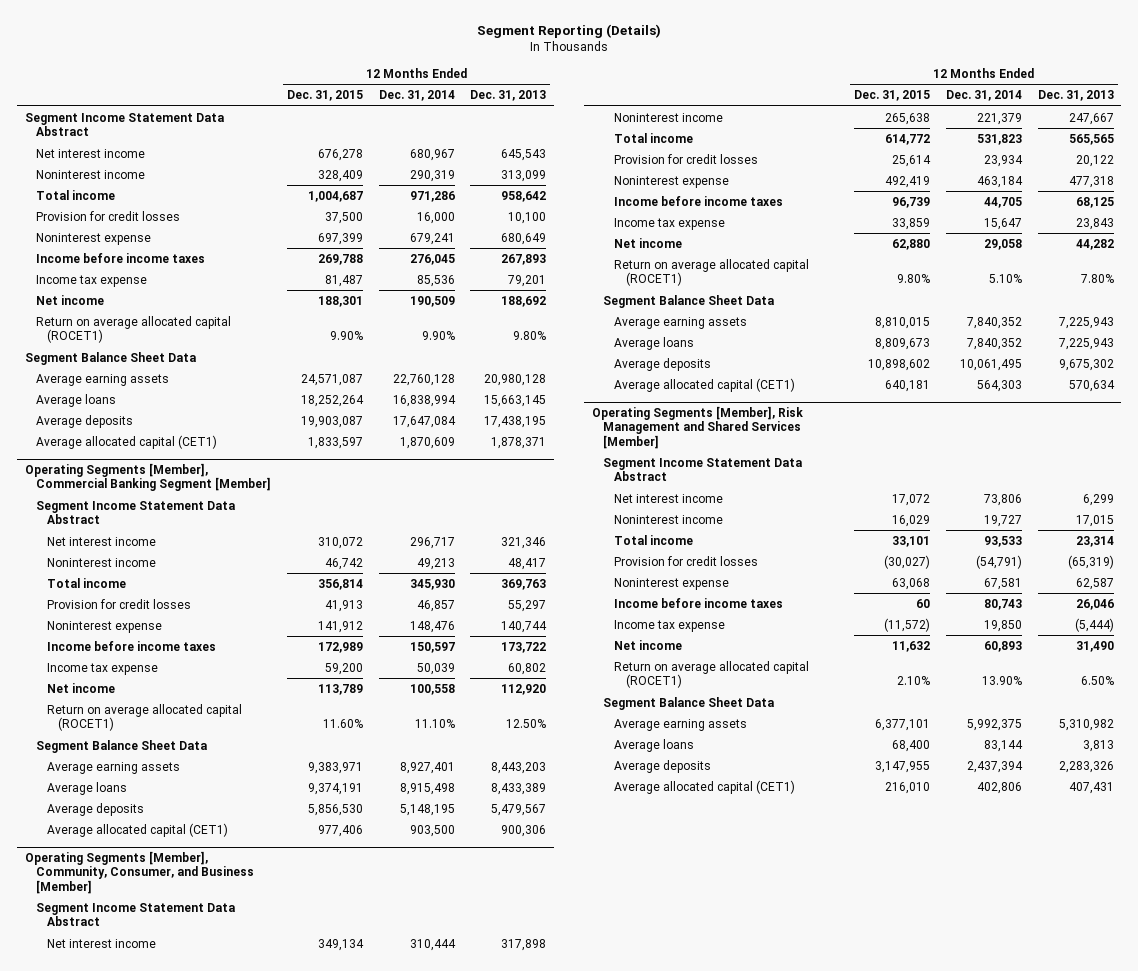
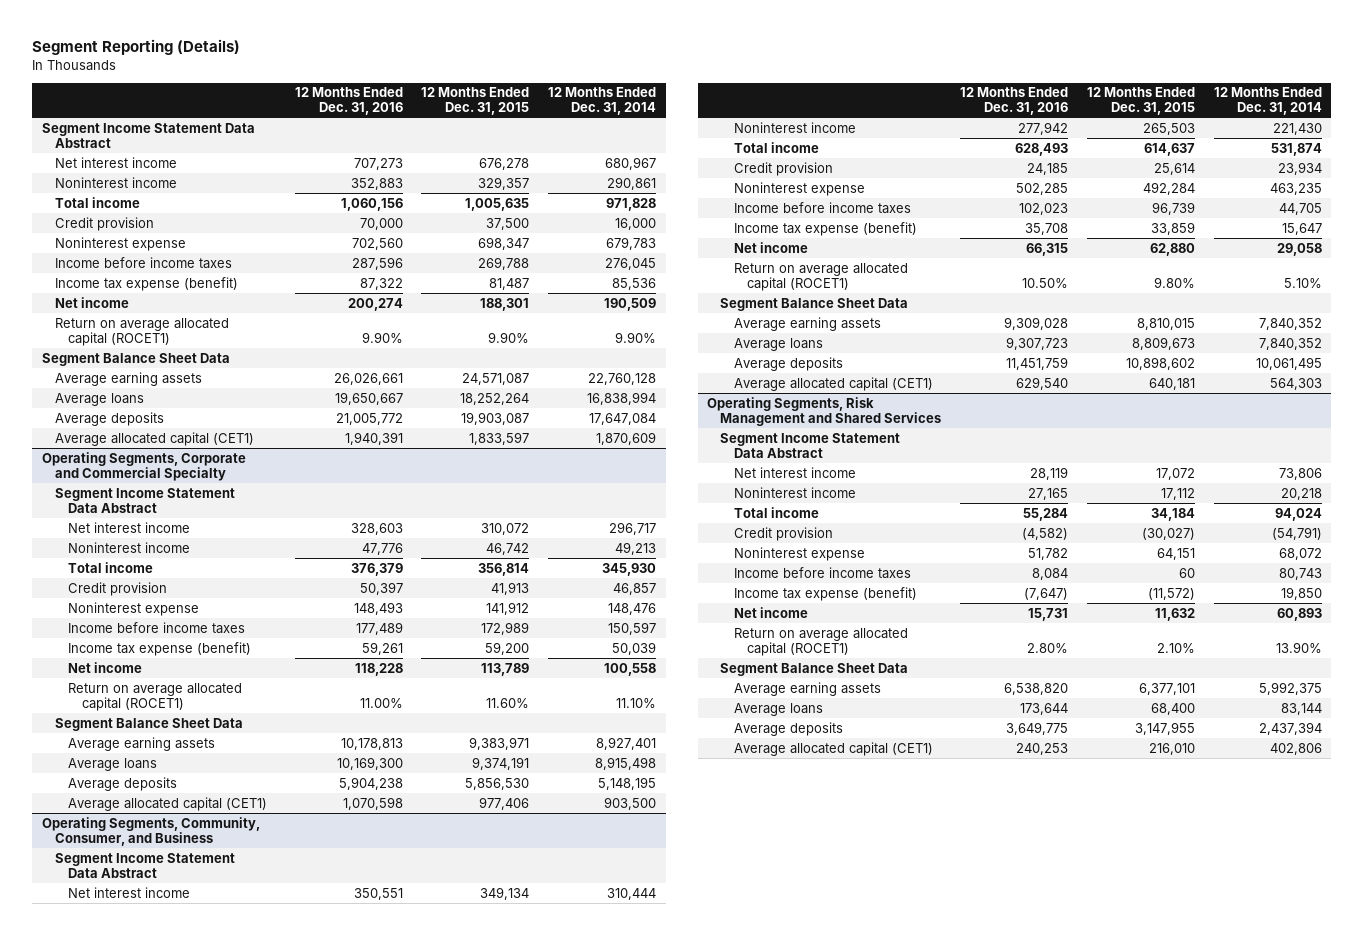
[470,90,547,102] Dec. 31, 2013 -> none
none -> [294,87,403,116] 12 Months Ended Dec. 31, 2016
[317,169,363,182] 328,409 -> [478,176,530,190] 329,357
[409,169,455,182] 290,319 -> [607,176,657,190] 290,861
[307,190,363,202] 1,004,687 -> [465,197,530,211] 1,005,635
[409,190,455,202] 971,286 -> [606,197,657,211] 971,828
[35,210,180,221] Provision for credit losses -> [55,216,155,231] Credit provision
[317,232,363,245] 697,399 -> [478,236,530,250] 698,347
[409,232,455,245] 679,241 -> [606,236,657,250] 679,783
[35,274,147,287] Income tax expense -> [55,276,239,291] Income tax expense (benefit)
[24,463,271,492] Operating Segments [Member], Commercial Banking Segment [Member] -> none
none -> [41,451,246,481] Operating Segments, Corporate and Commercial Specialty
[47,598,192,609] Provision for credit losses -> [68,581,168,596] Credit provision
[47,662,159,675] Income tax expense -> [68,641,252,656] Income tax expense (benefit)
[24,851,254,894] Operating Segments [Member], Community, Consumer, and Business [Member] -> [41,816,260,846] Operating Segments, Community, Consumer, and Business
[884,112,930,125] 265,638 -> [1142,122,1195,135] 265,503
[976,112,1022,125] 221,379 -> [1272,122,1322,135] 221,430
[884,133,930,145] 614,772 -> [1143,142,1195,156] 614,637
[976,133,1022,145] 531,823 -> [1270,142,1322,156] 531,874
[614,153,759,164] Provision for credit losses -> [733,161,833,176] Credit provision
[884,175,930,188] 492,419 -> [1142,181,1195,195] 492,284
[976,175,1023,188] 463,184 -> [1269,182,1322,195] 463,235
[614,217,726,230] Income tax expense -> [733,221,917,236] Income tax expense (benefit)
[591,406,803,449] Operating Segments [Member], Risk Management and Shared Services [Member] -> [707,396,942,426] Operating Segments, Risk Management and Shared Services
[891,514,930,527] 16,029 -> [1160,487,1195,500] 17,112
[983,514,1022,527] 19,727 -> [1280,487,1322,500] 20,218
[891,535,930,547] 33,101 -> [1150,507,1195,521] 34,184
[983,535,1022,547] 93,533 -> [1274,507,1322,521] 94,024
[614,555,759,566] Provision for credit losses -> [733,526,833,541] Credit provision
[891,577,930,590] 63,068 -> [1156,547,1195,560] 64,151
[983,577,1022,590] 67,581 -> [1278,547,1322,560] 68,072
[614,619,726,632] Income tax expense -> [733,586,917,601] Income tax expense (benefit)

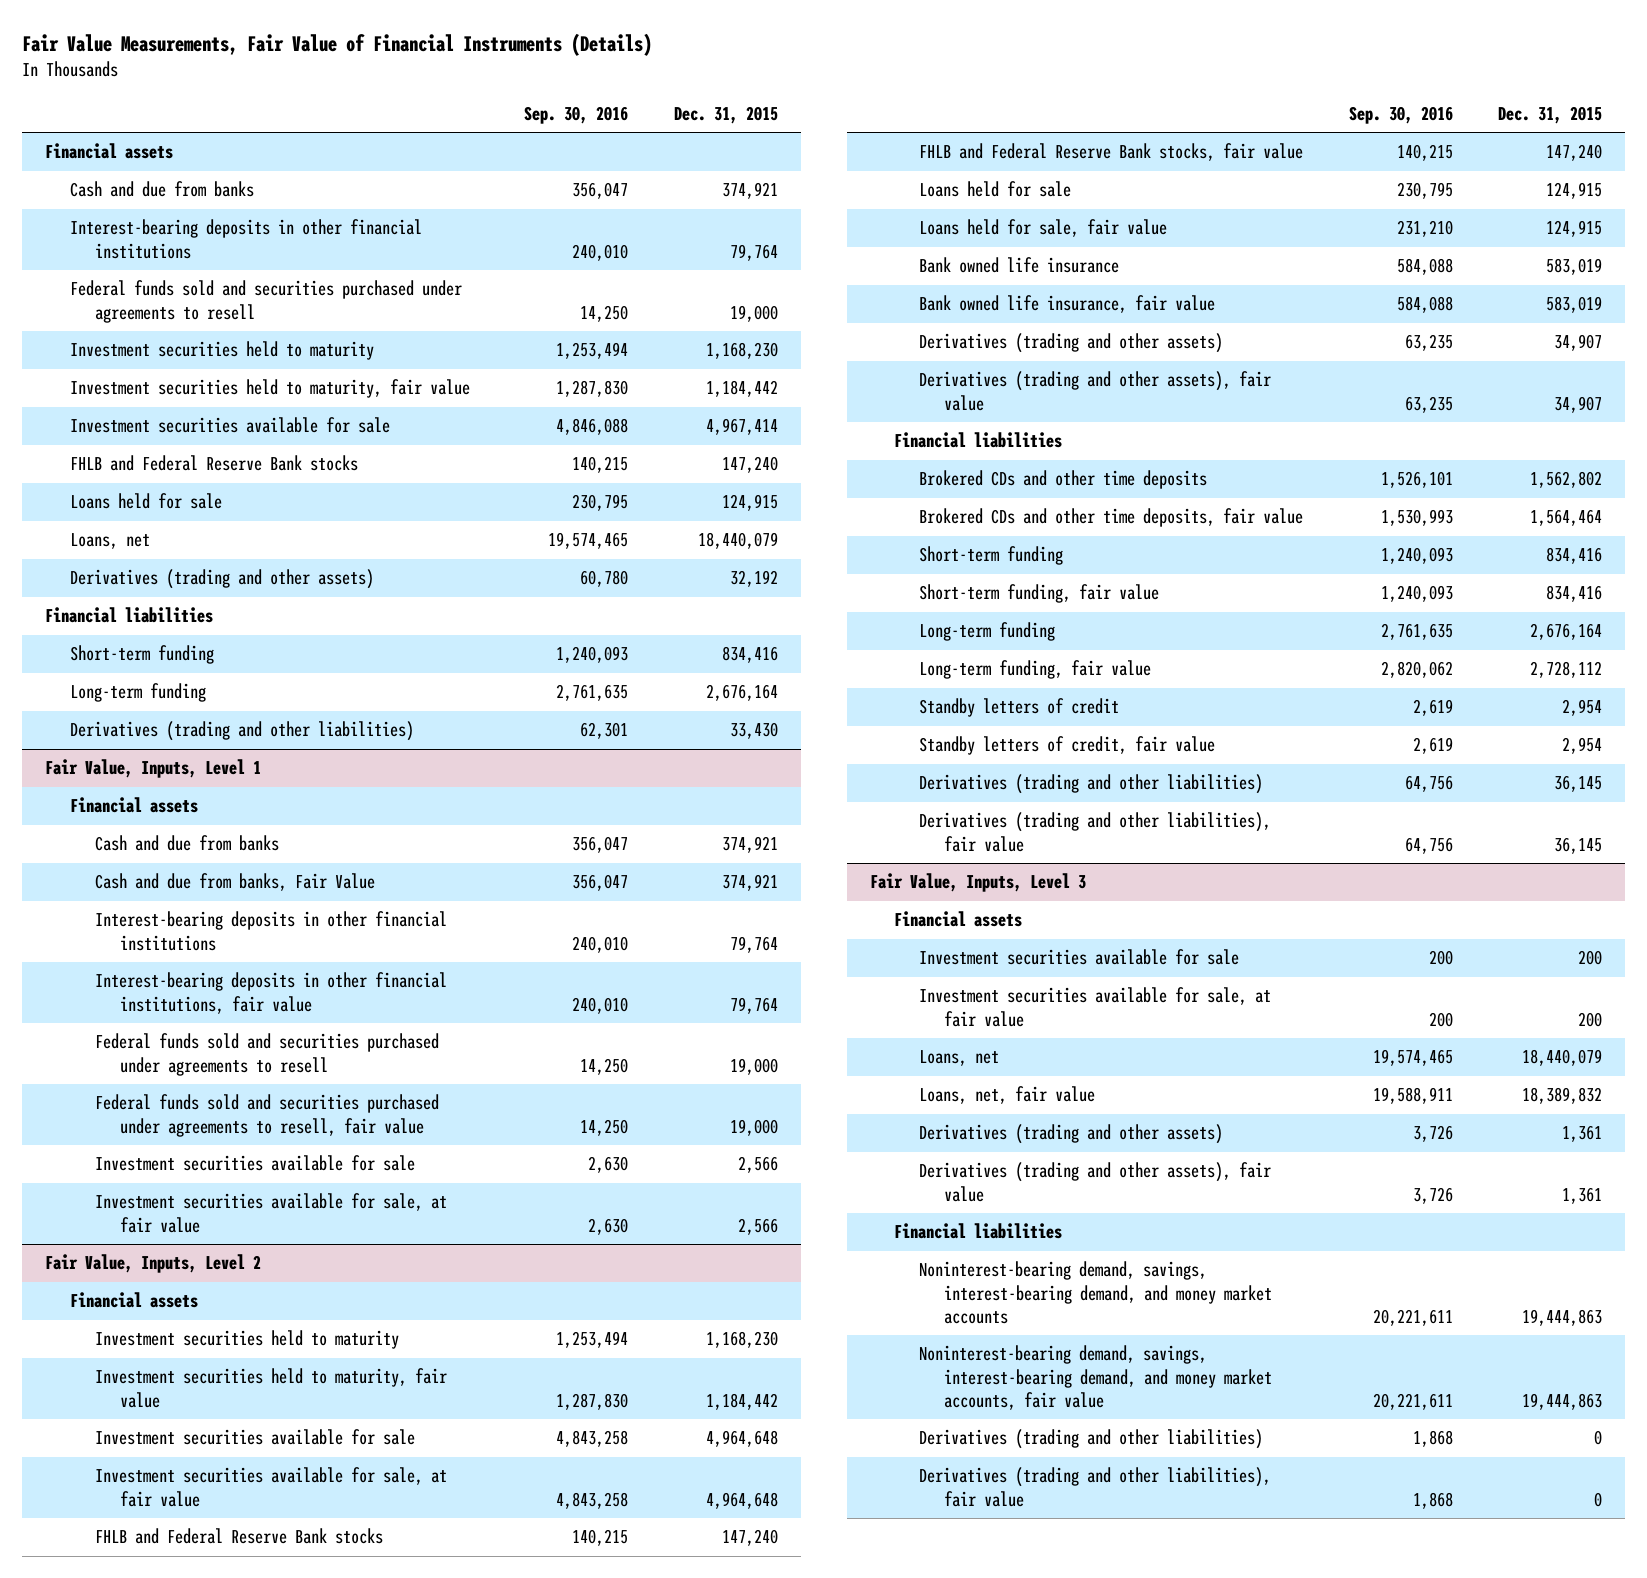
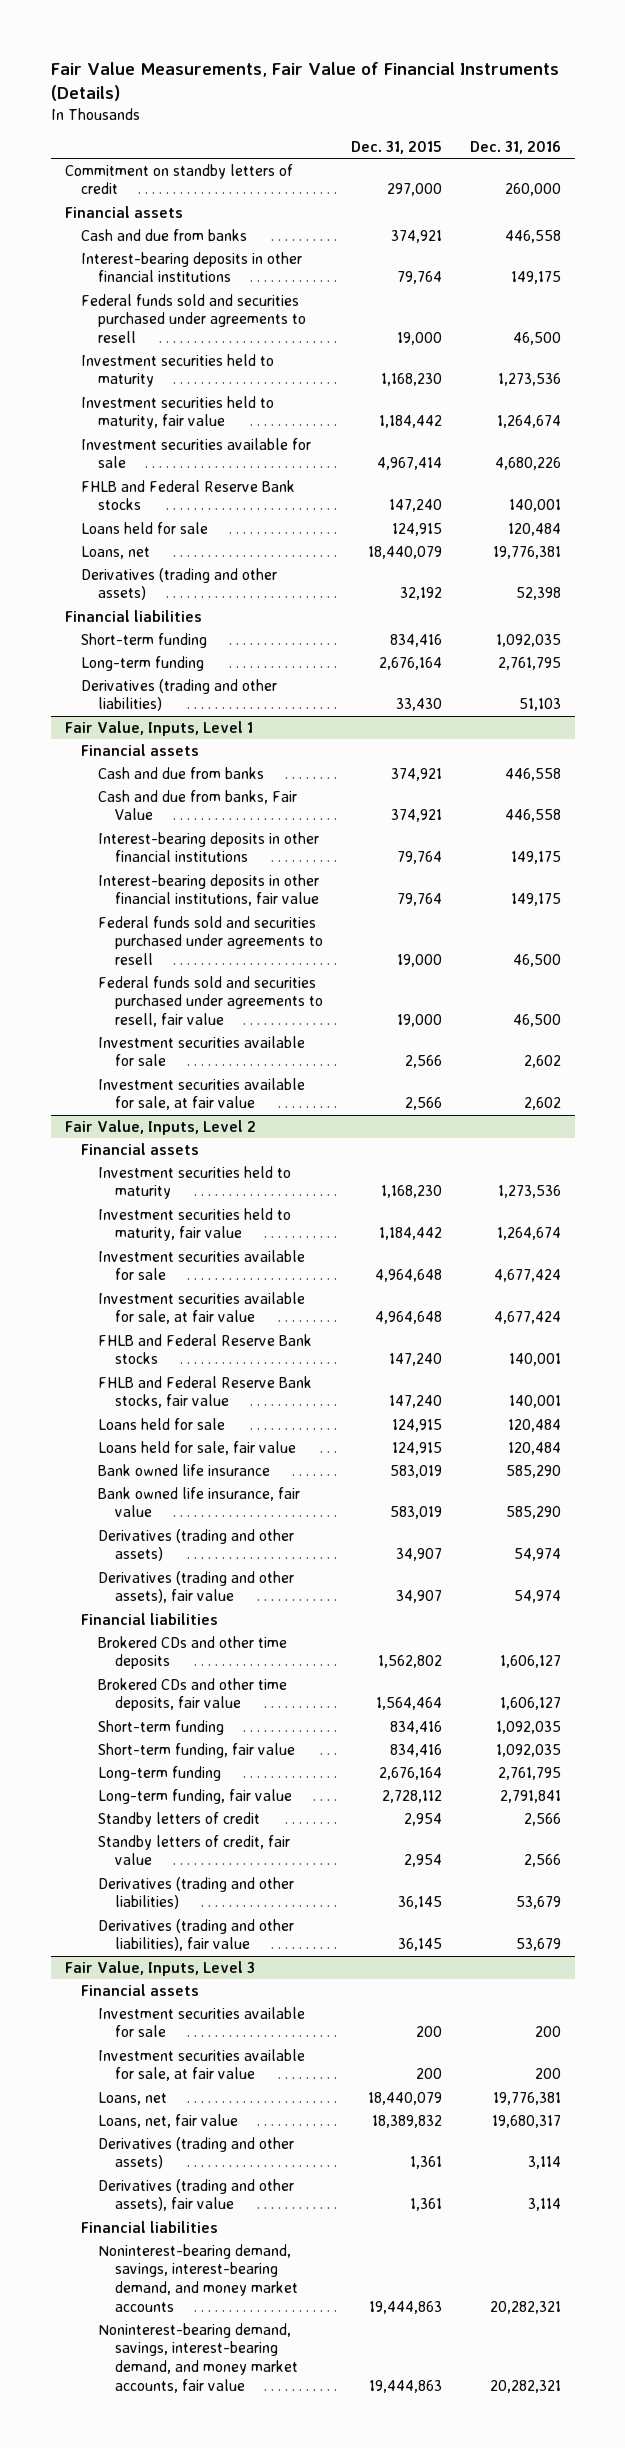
[524,105,629,124] Sep. 30, 2016 -> none
none -> [469,140,561,154] Dec. 31, 2016
none -> [64,163,293,195] Commitment on standby letters of credit
[919,1429,1264,1450] Derivatives (trading and other liabilities) -> none
[919,1467,1272,1507] Derivatives (trading and other liabilities), fair value -> none

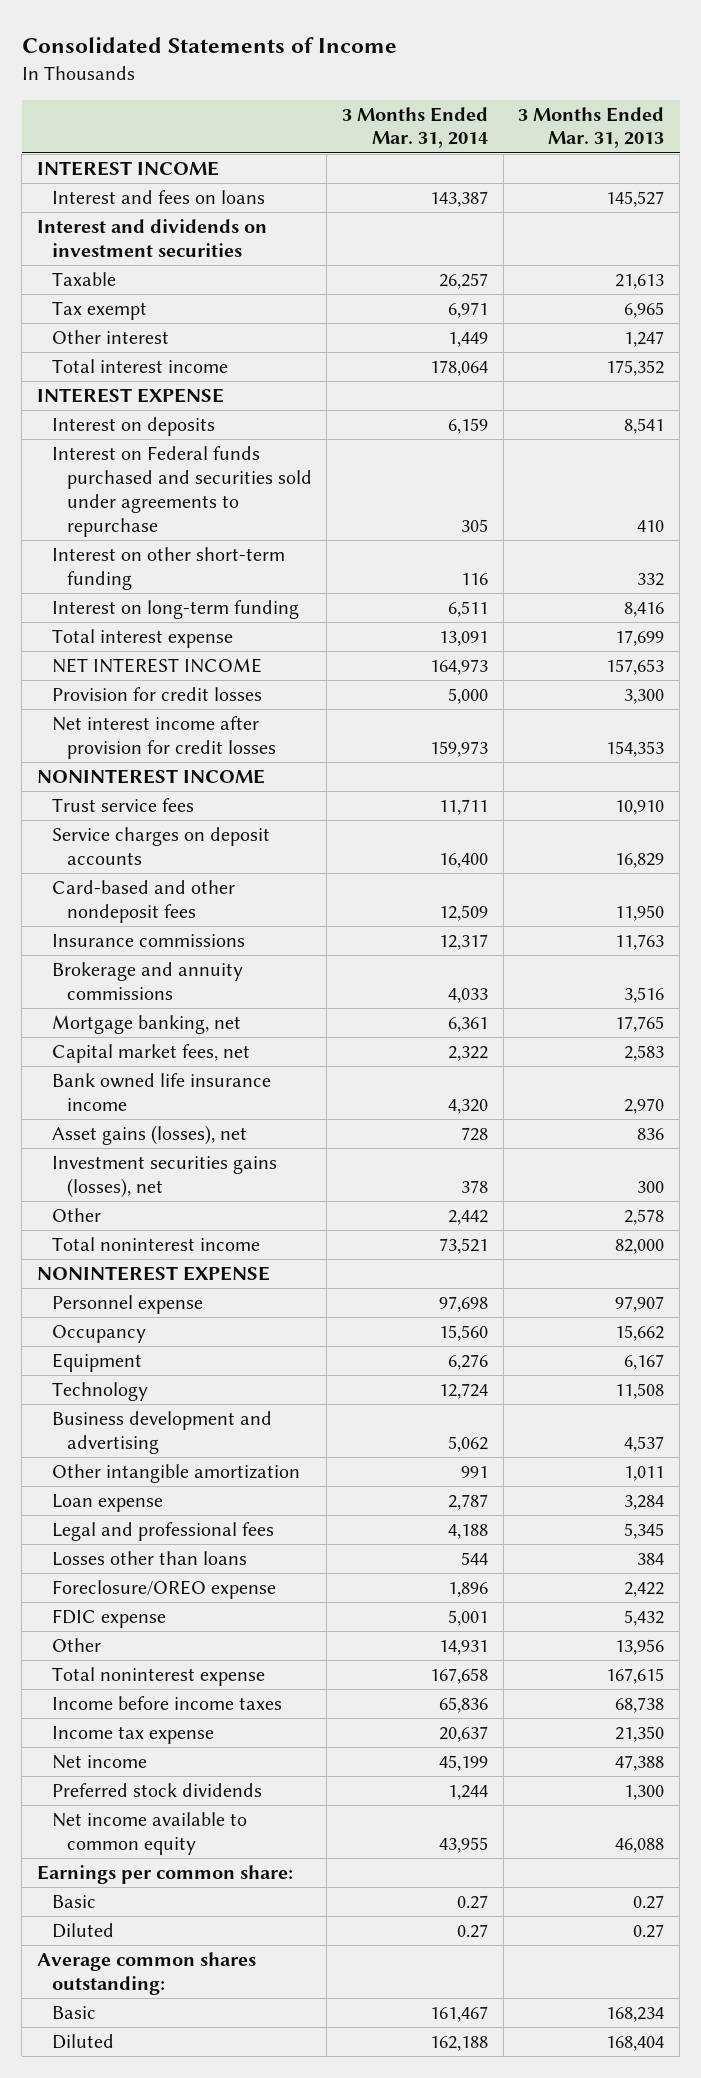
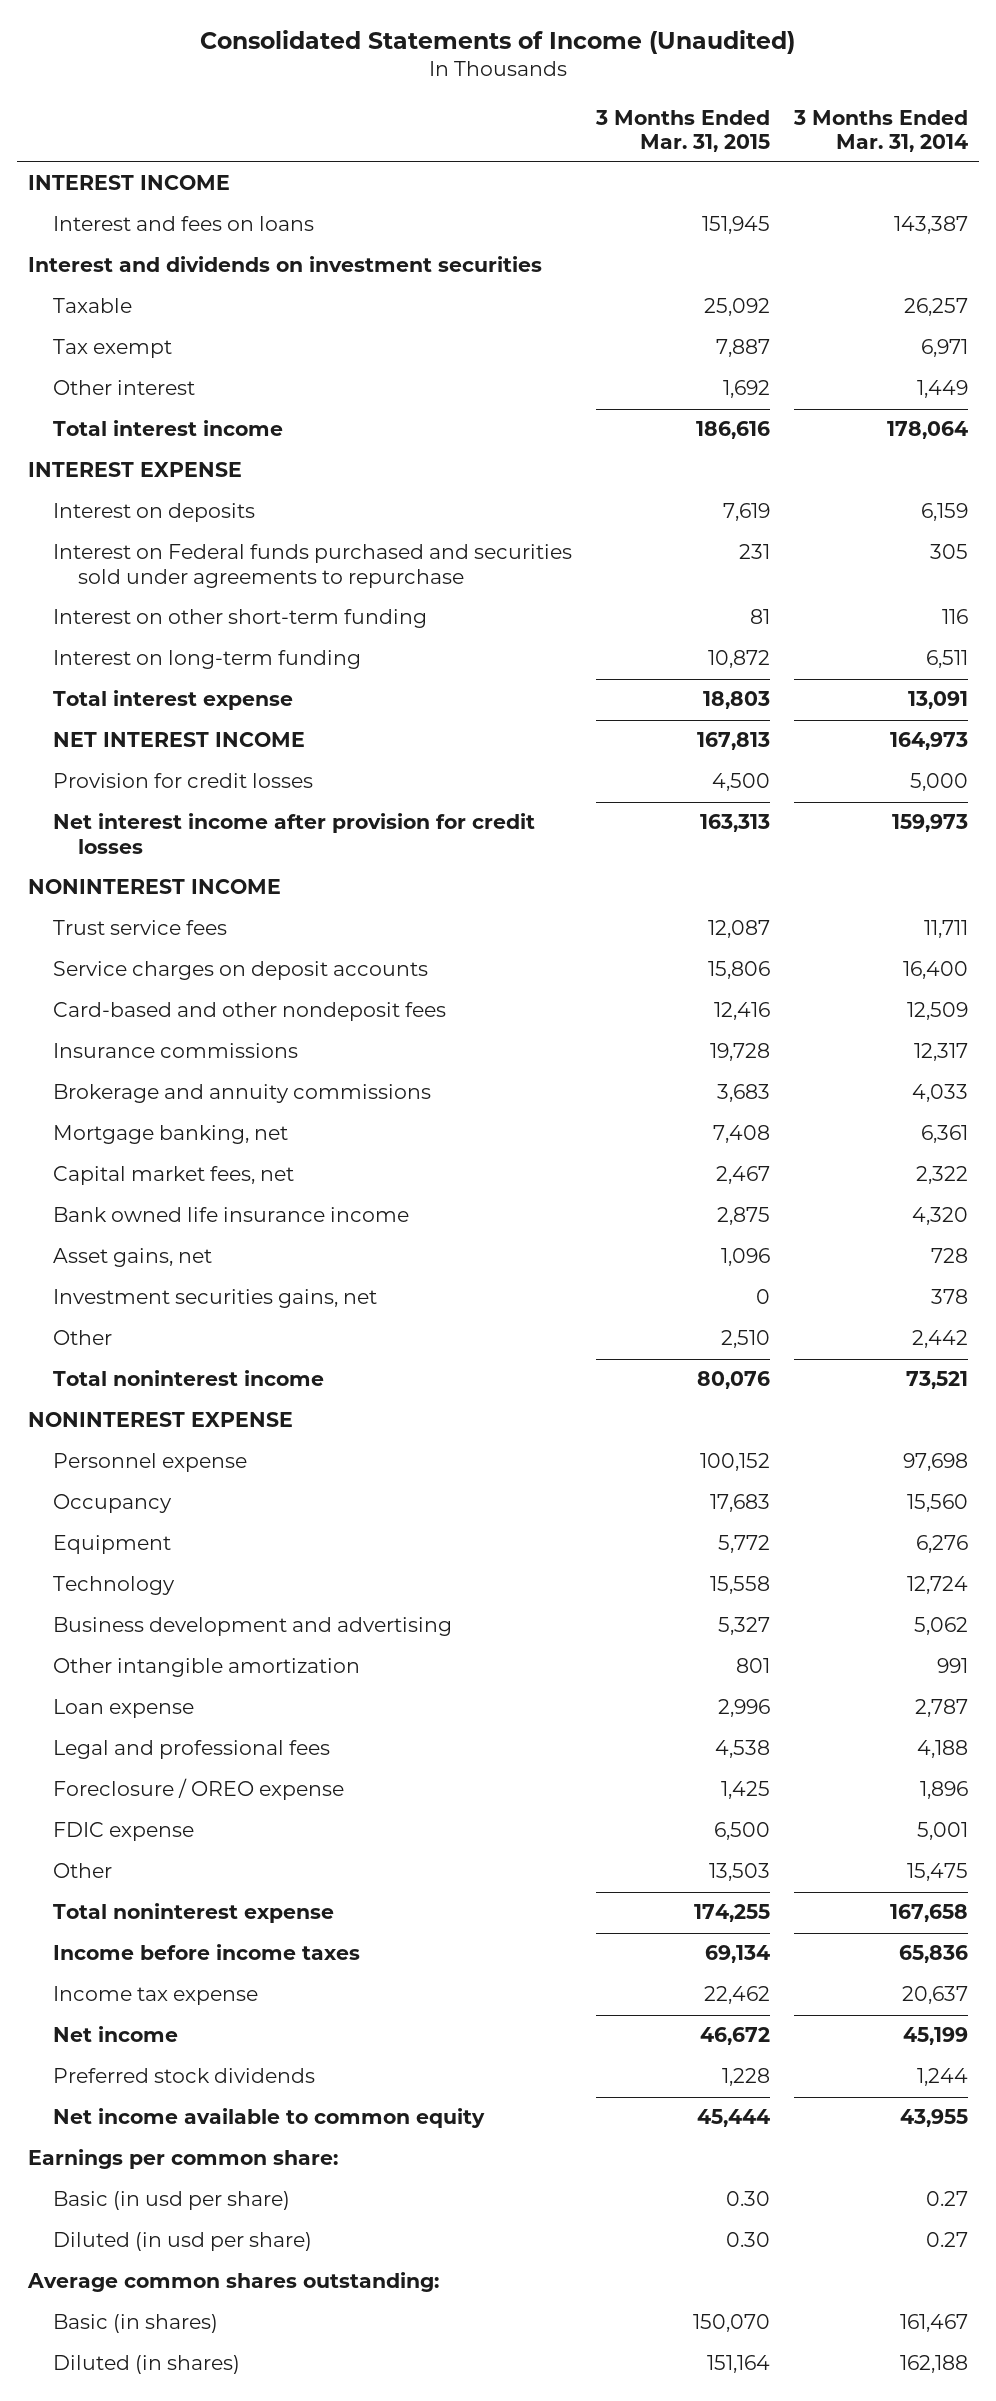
[21,36,397,53] Consolidated Statements of Income -> [199,29,795,54] Consolidated Statements of Income (Unaudited)
[518,106,665,149] 3 Months Ended Mar. 31, 2013 -> none
none -> [594,109,770,152] 3 Months Ended Mar. 31, 2015
[51,1125,247,1146] Asset gains (losses), net -> [53,1248,213,1268] Asset gains, net
[51,1156,277,1198] Investment securities gains (losses), net -> [53,1289,378,1309] Investment securities gains, net
[51,1551,247,1567] Losses other than loans -> none
[51,1580,276,1600] Foreclosure/OREO expense -> [53,1778,345,1801] Foreclosure / OREO expense
[439,1640,489,1656] 14,931 -> [906,1863,968,1882] 15,475
[51,1895,96,1909] Basic -> [53,2191,291,2211] Basic (in usd per share)
[51,1923,114,1939] Diluted -> [53,2232,313,2252] Diluted (in usd per share)
[51,2006,96,2020] Basic -> [53,2314,219,2334] Basic (in shares)
[51,2034,114,2050] Diluted -> [53,2355,241,2375] Diluted (in shares)

